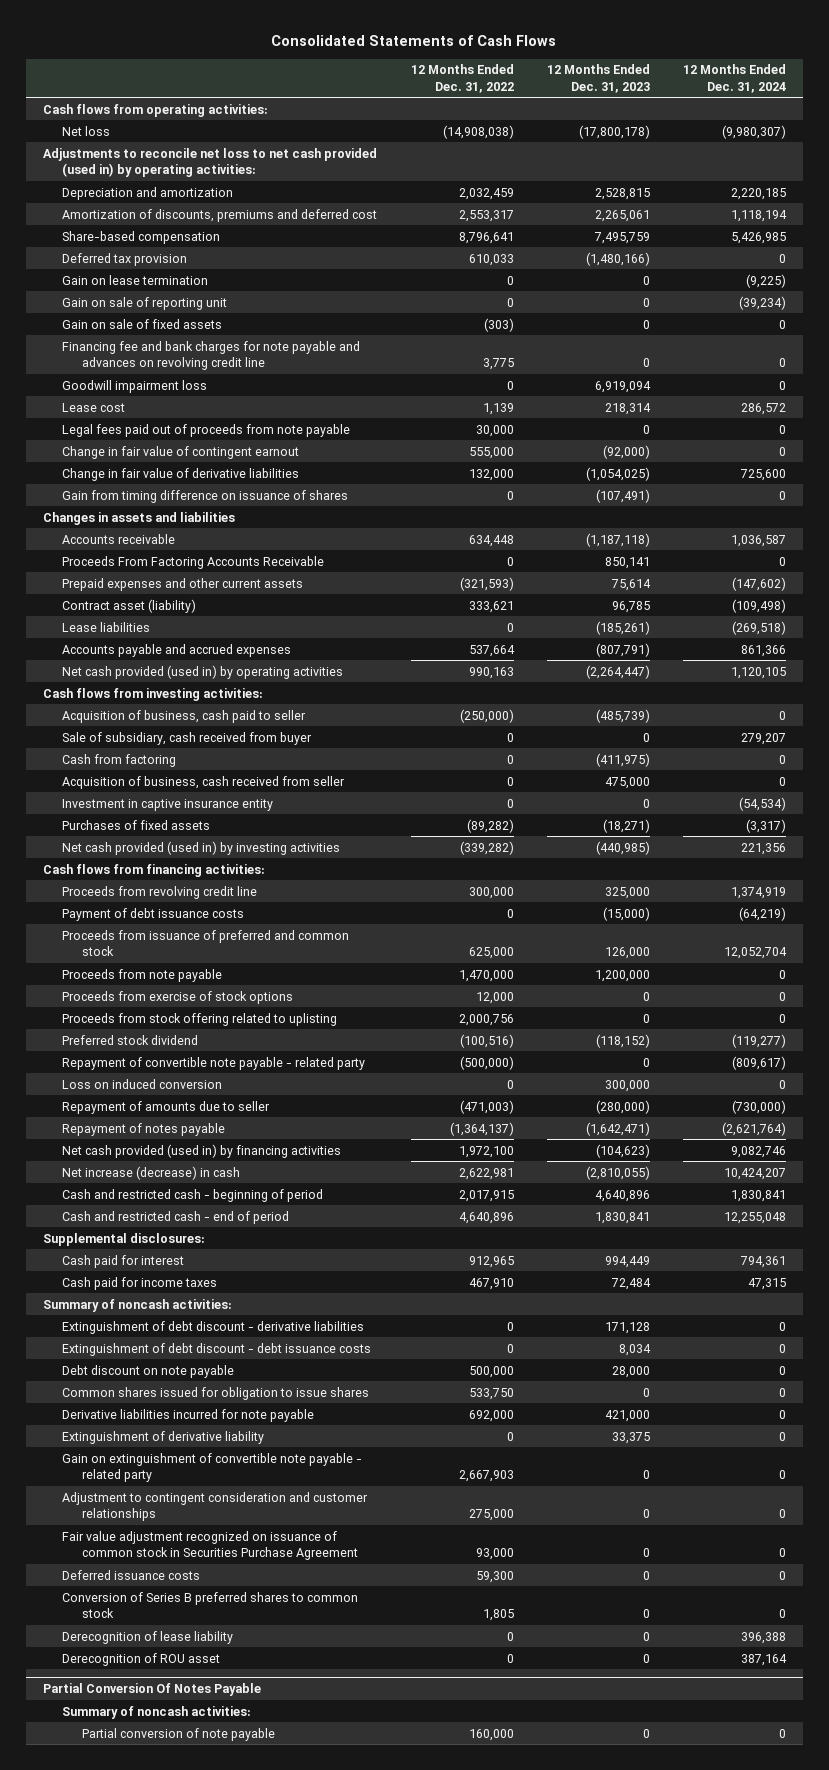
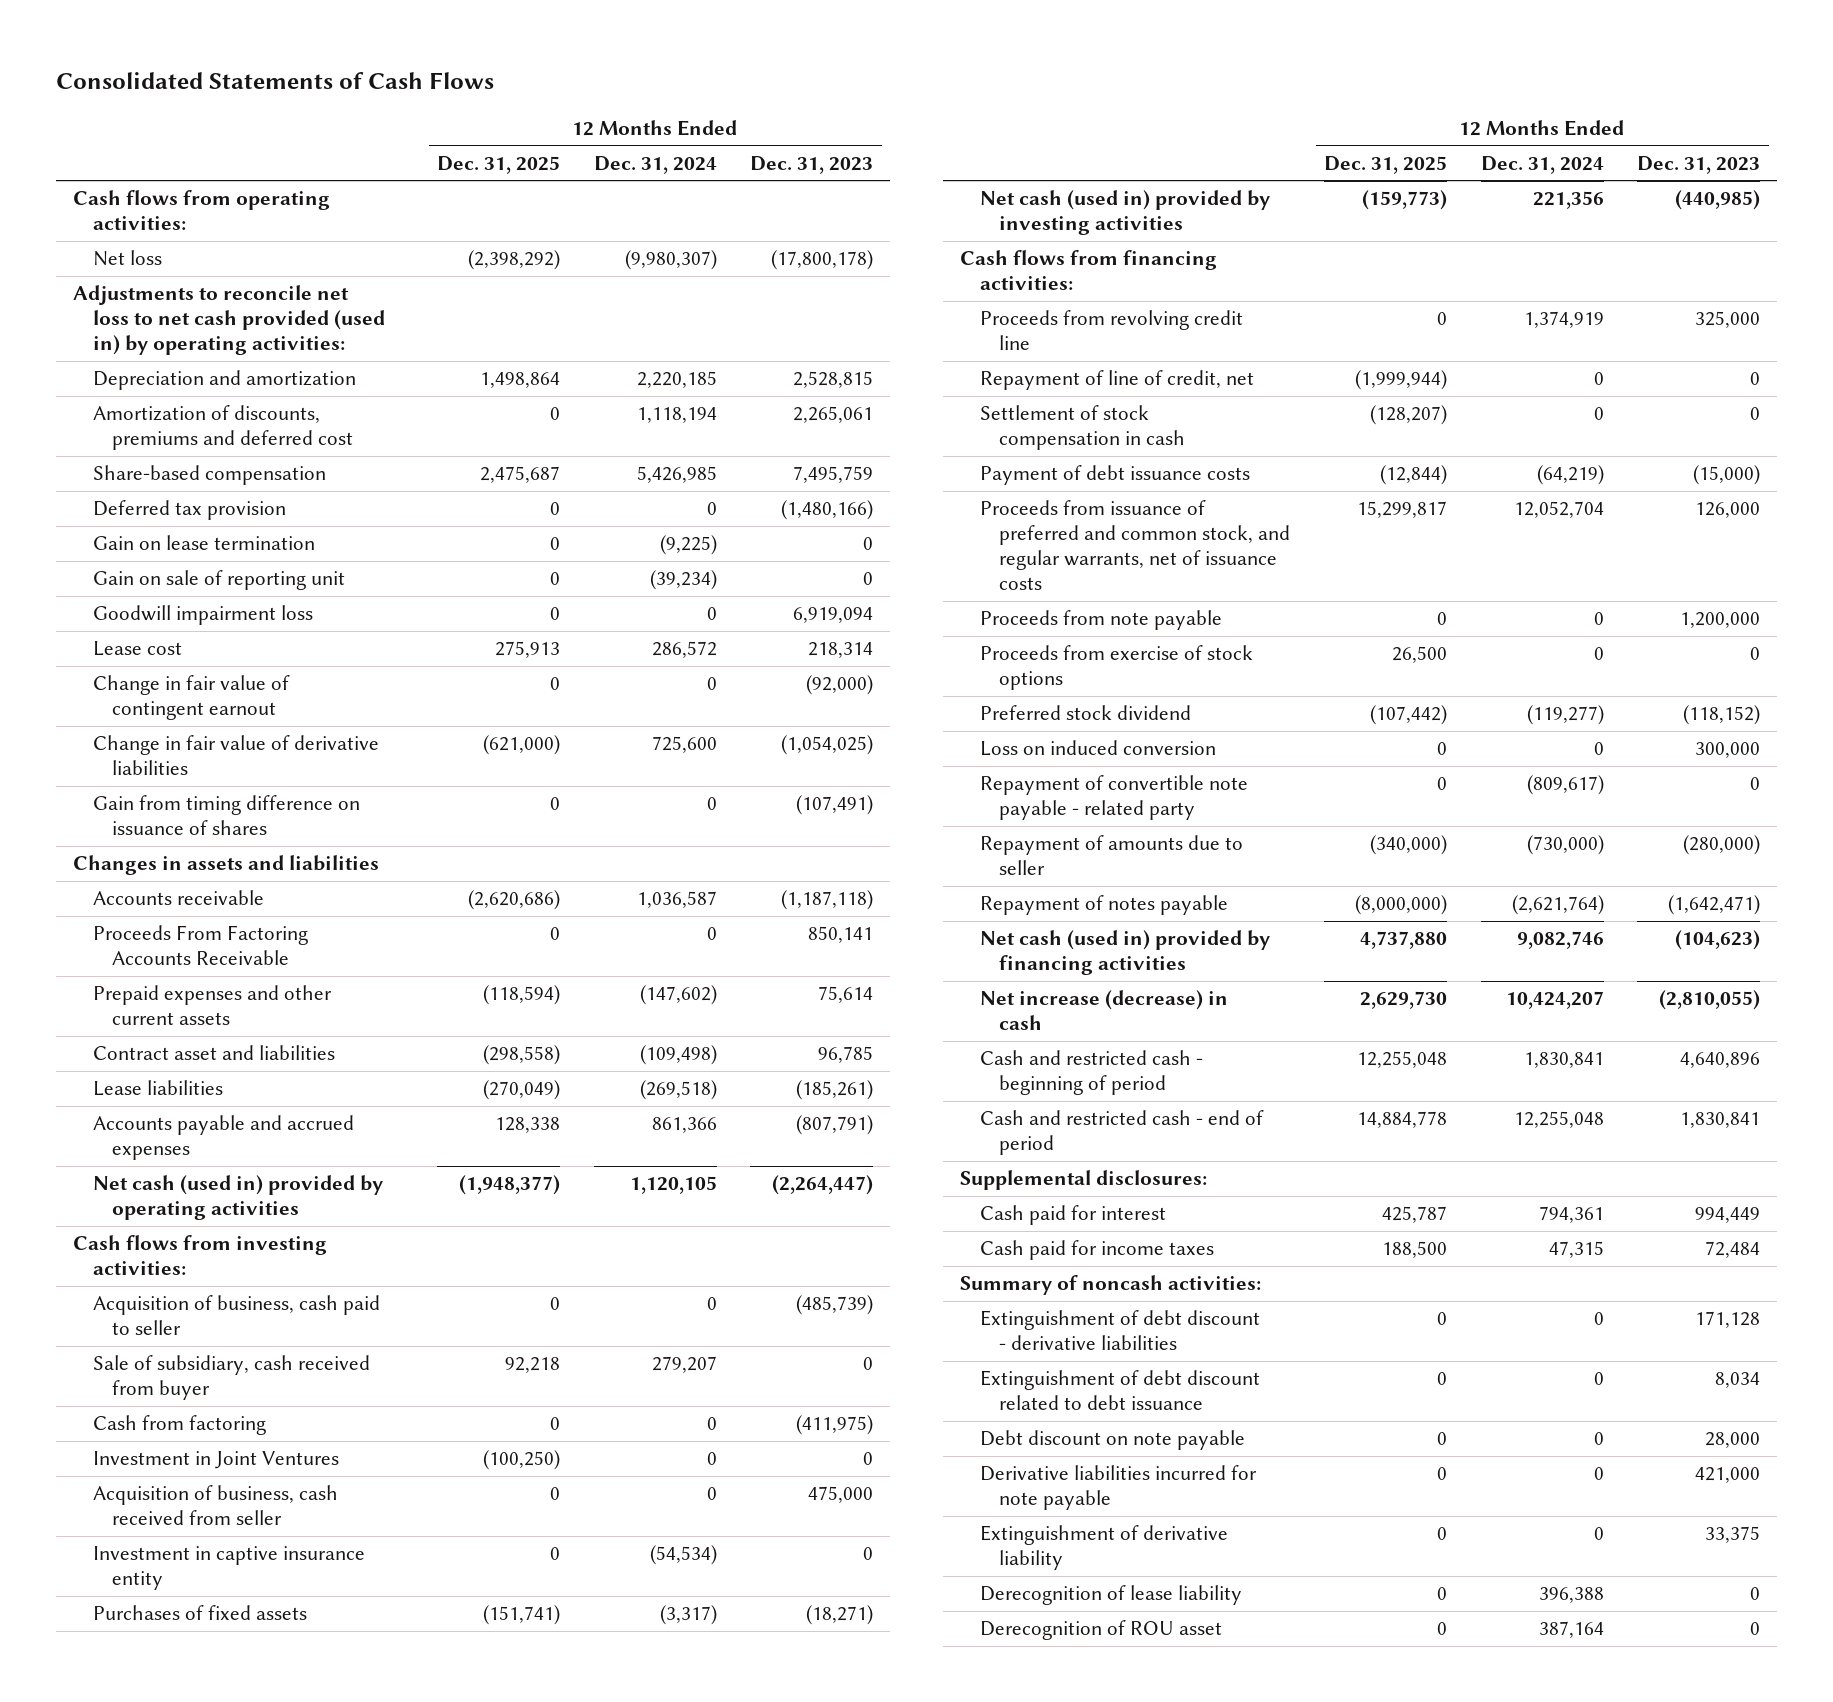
[410,64,514,93] 12 Months Ended Dec. 31, 2022 -> none
none -> [437,155,561,174] Dec. 31, 2025
[62,318,223,329] Gain on sale of fixed assets -> none
[62,340,361,371] Financing fee and bank charges for note payable and advances on revolving credit line -> none
[62,423,351,437] Legal fees paid out of proceeds from note payable -> none
[62,598,197,613] Contract asset (liability) -> [92,1045,335,1061] Contract asset and liabilities
[62,664,344,679] Net cash provided (used in) by operating activities -> [92,1175,383,1221] Net cash (used in) provided by operating activities
none -> [92,1451,339,1470] Investment in Joint Ventures
[62,840,341,855] Net cash provided (used in) by investing activities -> [979,190,1270,236] Net cash (used in) provided by investing activities
none -> [979,370,1254,391] Repayment of line of credit, net
none -> [979,405,1186,451] Settlement of stock compensation in cash
[62,929,350,957] Proceeds from issuance of preferred and common stock -> [979,500,1291,591] Proceeds from issuance of preferred and common stock, and regular warrants, net of issuance costs
[62,1012,338,1026] Proceeds from stock offering related to uplisting -> none
[62,1056,366,1070] Repayment of convertible note payable - related party -> [979,775,1248,821] Repayment of convertible note payable - related party
[62,1143,342,1158] Net cash provided (used in) by financing activities -> [979,930,1270,976] Net cash (used in) provided by financing activities
[62,1342,372,1356] Extinguishment of debt discount - debt issuance costs -> [979,1370,1260,1411] Extinguishment of debt discount related to debt issuance
[62,1386,370,1400] Common shares issued for obligation to issue shares -> none
[62,1452,363,1483] Gain on extinguishment of convertible note payable - related party -> none
[62,1491,369,1522] Adjustment to contingent consideration and customer relationships -> none
[62,1530,358,1561] Fair value adjustment recognized on issuance of common stock in Securities Purchase Agreement -> none
[62,1569,201,1580] Deferred issuance costs -> none
[62,1591,359,1619] Conversion of Series B preferred shares to common stock -> none
[42,1682,261,1696] Partial Conversion Of Notes Payable -> none
[62,1705,252,1719] Summary of noncash activities: -> none
[81,1727,275,1741] Partial conversion of note payable -> none

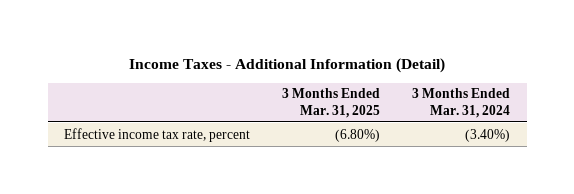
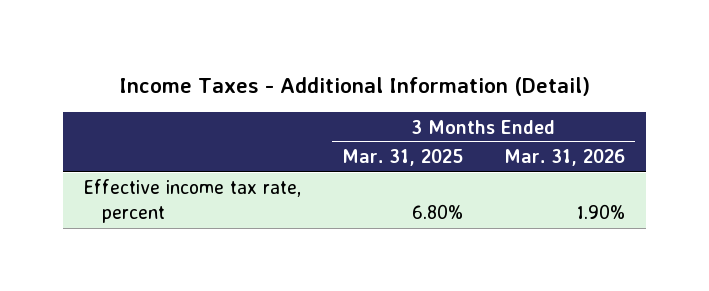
[412,88,511,119] 3 Months Ended Mar. 31, 2024 -> none
none -> [504,149,626,167] Mar. 31, 2026
[335,128,381,142] (6.80%) -> [411,204,463,220] 6.80%

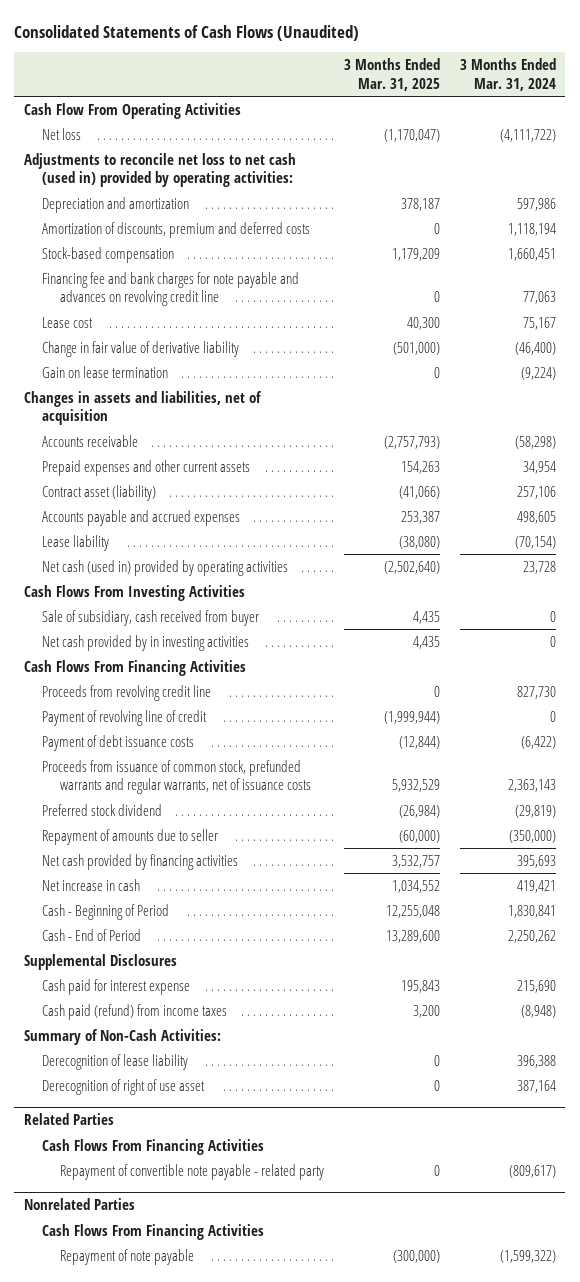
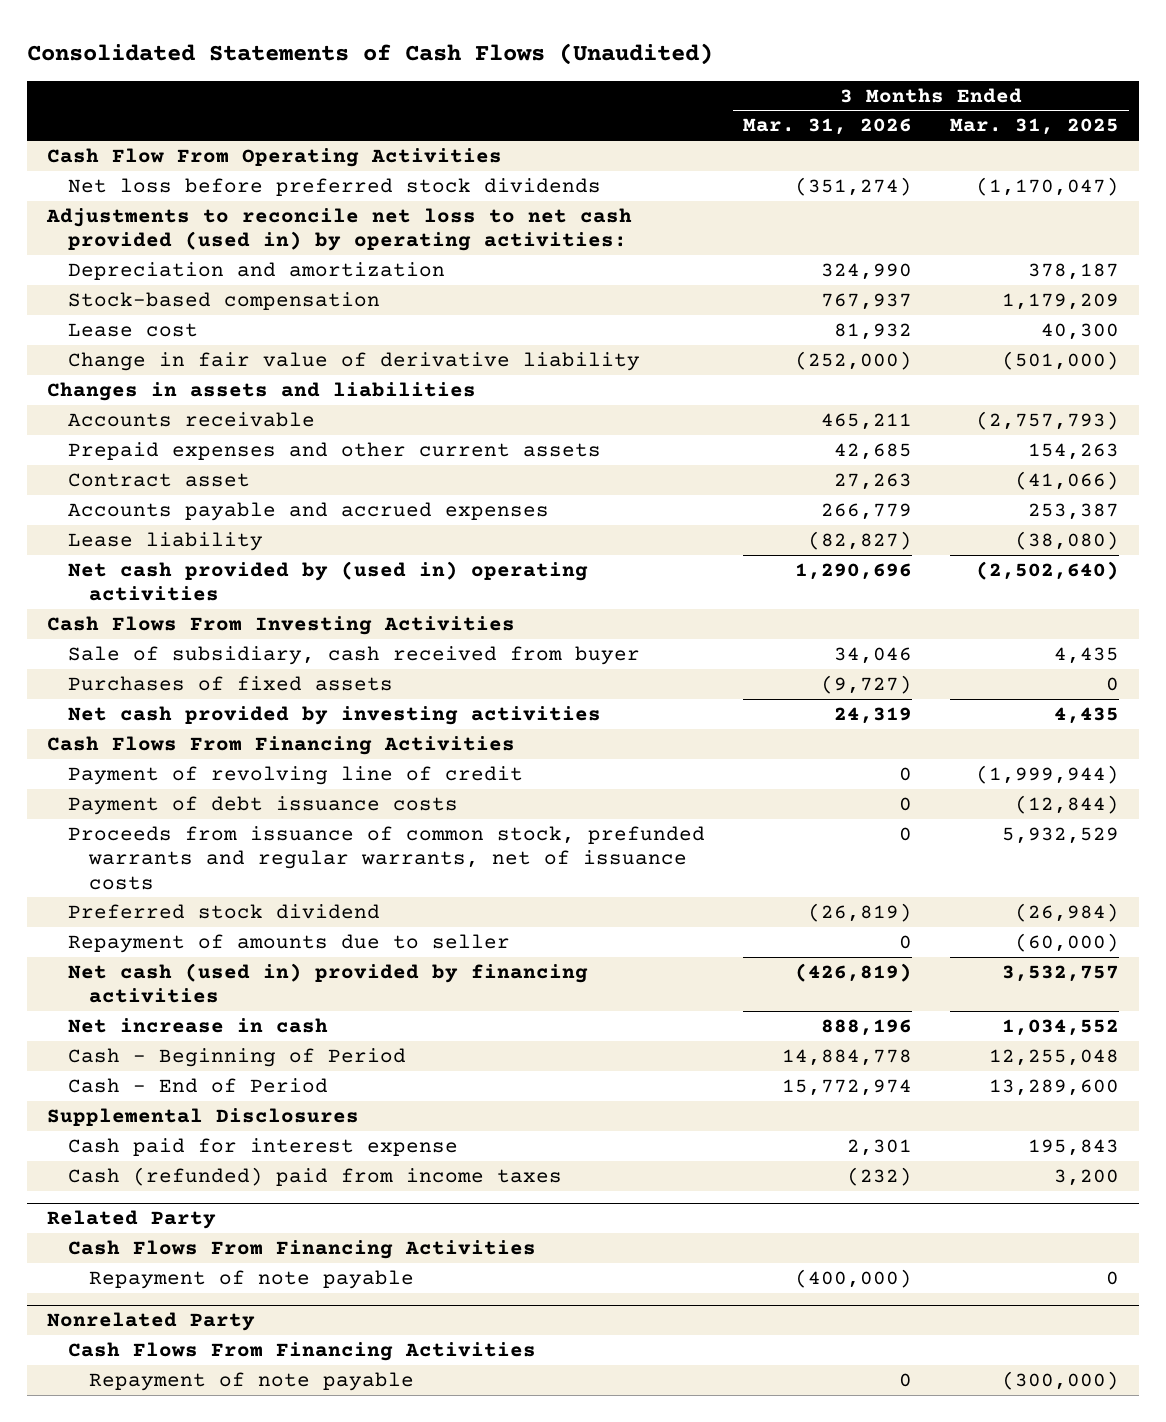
[459,58,556,91] 3 Months Ended Mar. 31, 2024 -> none
none -> [743,118,913,136] Mar. 31, 2026
[42,128,82,141] Net loss -> [67,177,601,196] Net loss before preferred stock dividends
[24,153,297,188] Adjustments to reconcile net loss to net cash (used in) provided by operating activities: -> [45,207,632,252] Adjustments to reconcile net loss to net cash provided (used in) by operating activities:
[42,222,311,239] Amortization of discounts, premium and deferred costs -> none
[42,272,300,307] Financing fee and bank charges for note payable and advances on revolving credit line -> none
[42,366,169,379] Gain on lease termination -> none
[24,391,263,426] Changes in assets and liabilities, net of acquisition -> [46,381,476,401] Changes in assets and liabilities
[42,485,157,502] Contract asset (liability) -> [67,472,250,487] Contract asset
[42,560,289,577] Net cash (used in) provided by operating activities -> [67,560,588,602] Net cash provided by (used in) operating activities
none -> [67,675,393,691] Purchases of fixed assets
[42,635,250,652] Net cash provided by in investing activities -> [67,705,601,725] Net cash provided by investing activities
[42,685,212,702] Proceeds from revolving credit line -> none
[42,854,239,871] Net cash provided by financing activities -> [67,962,588,1004] Net cash (used in) provided by financing activities
[24,1029,222,1046] Summary of Non-Cash Activities: -> none
[42,1054,189,1071] Derecognition of lease liability -> none
[42,1079,206,1096] Derecognition of right of use asset -> none
[24,1113,115,1126] Related Parties -> none
[42,1004,228,1021] Cash paid (refund) from income taxes -> [67,1166,562,1186] Cash (refunded) paid from income taxes
none -> [46,1210,216,1230] Related Party
[24,1198,136,1211] Nonrelated Parties -> none
[60,1164,325,1181] Repayment of convertible note payable - related party -> [88,1269,414,1289] Repayment of note payable
none -> [46,1312,255,1332] Nonrelated Party

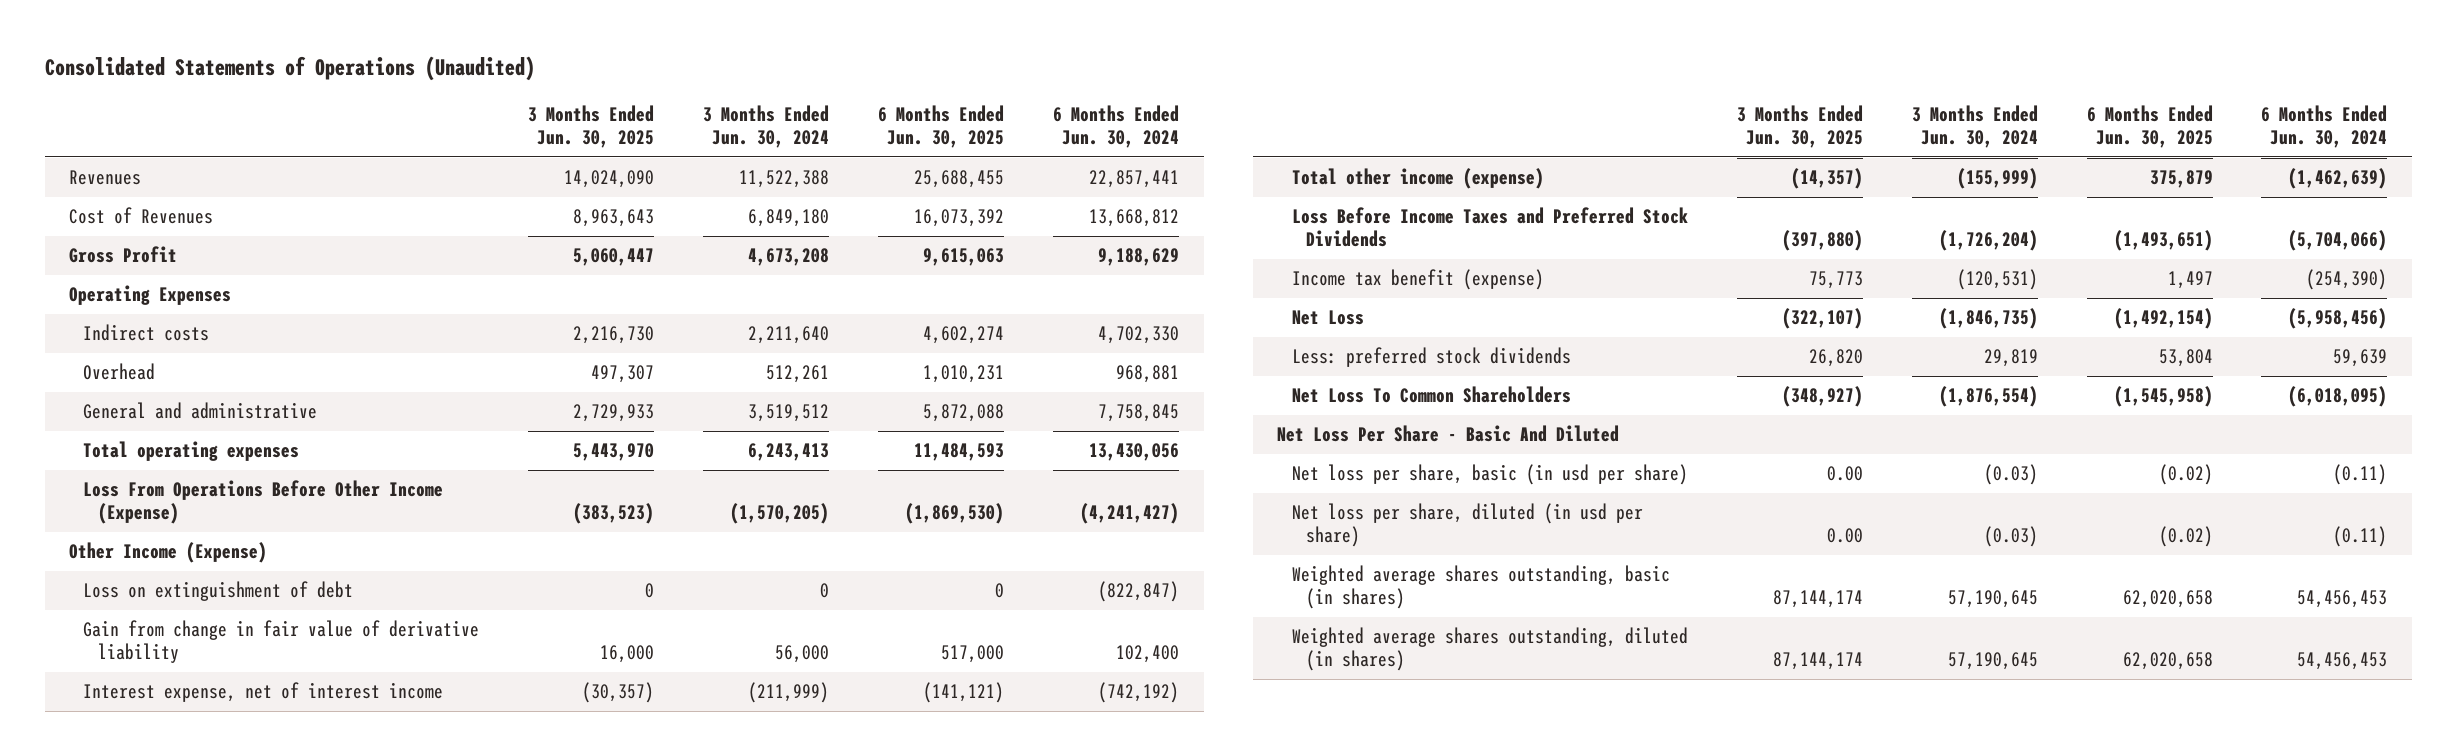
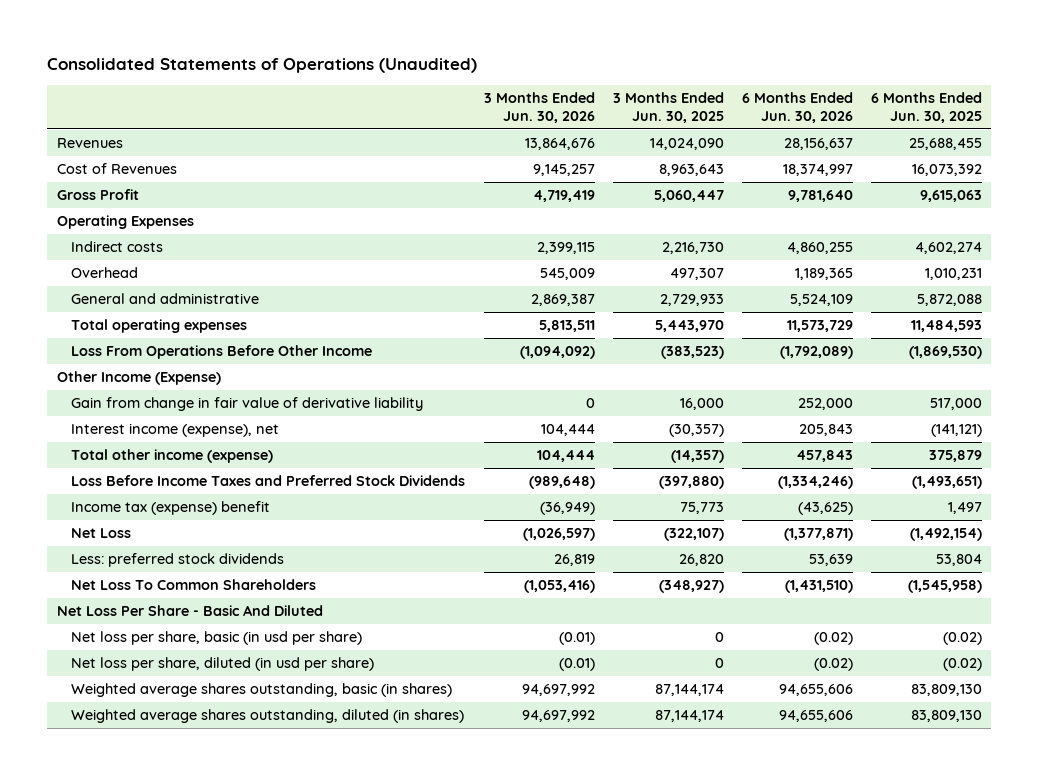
[703,105,830,149] 3 Months Ended Jun. 30, 2024 -> none
[1053,105,1180,149] 6 Months Ended Jun. 30, 2024 -> none
none -> [483,91,595,124] 3 Months Ended Jun. 30, 2026
none -> [741,91,853,124] 6 Months Ended Jun. 30, 2026
[83,480,444,525] Loss From Operations Before Other Income (Expense) -> [71,345,373,360] Loss From Operations Before Other Income
[83,581,354,602] Loss on extinguishment of debt -> none
[83,682,444,703] Interest expense, net of interest income -> [71,423,280,438] Interest income (expense), net
[1291,269,1544,291] Income tax benefit (expense) -> [71,501,271,516] Income tax (expense) benefit
[1826,466,1863,482] 0.00 -> [714,632,724,643] 0
[1826,528,1863,544] 0.00 -> [714,658,724,669] 0
[2122,590,2213,609] 62,020,658 -> [910,684,982,697] 83,809,130
[2122,652,2213,671] 62,020,658 -> [910,710,982,723] 83,809,130

